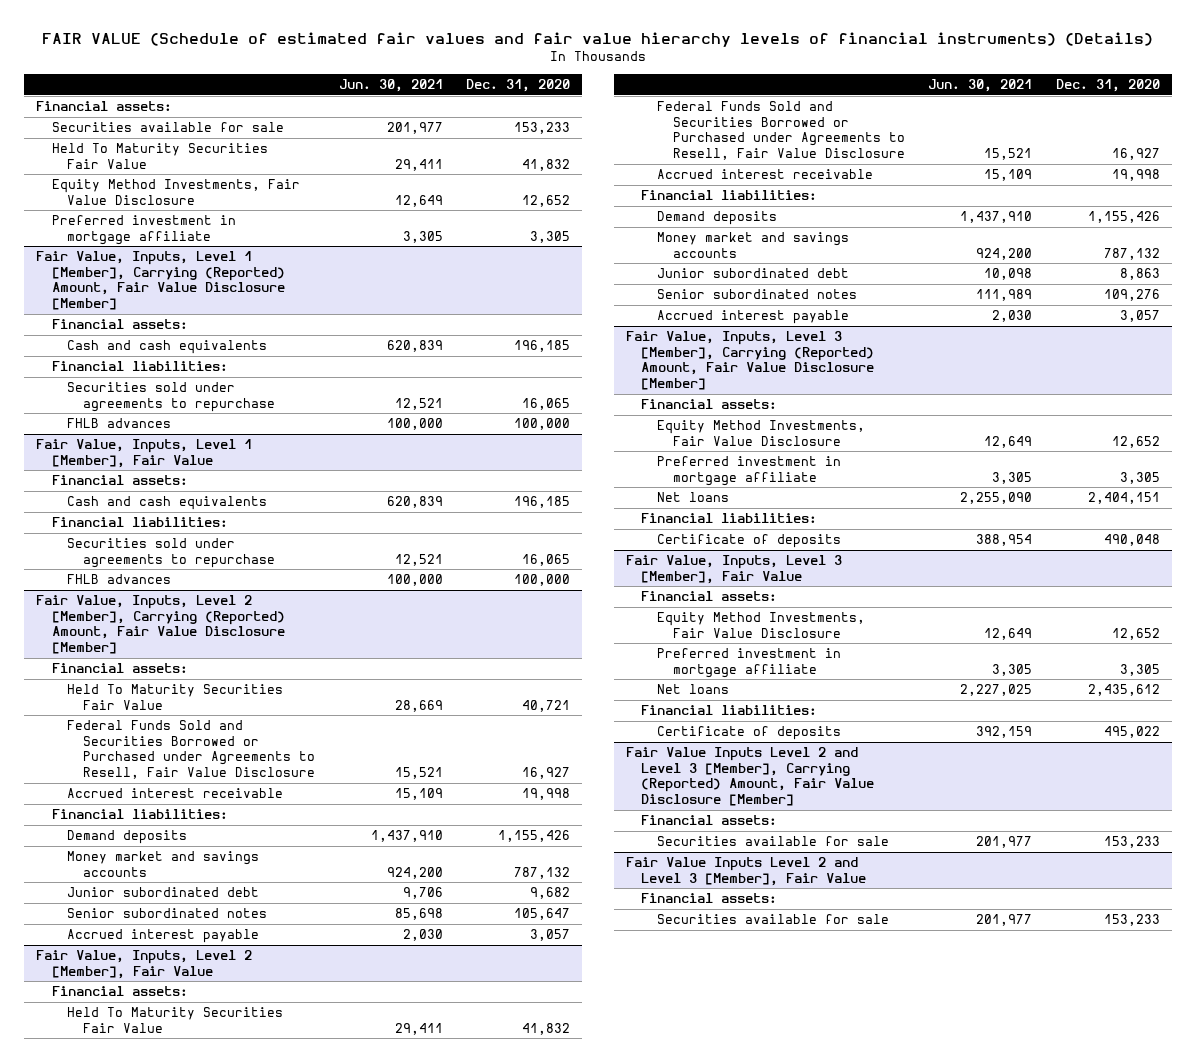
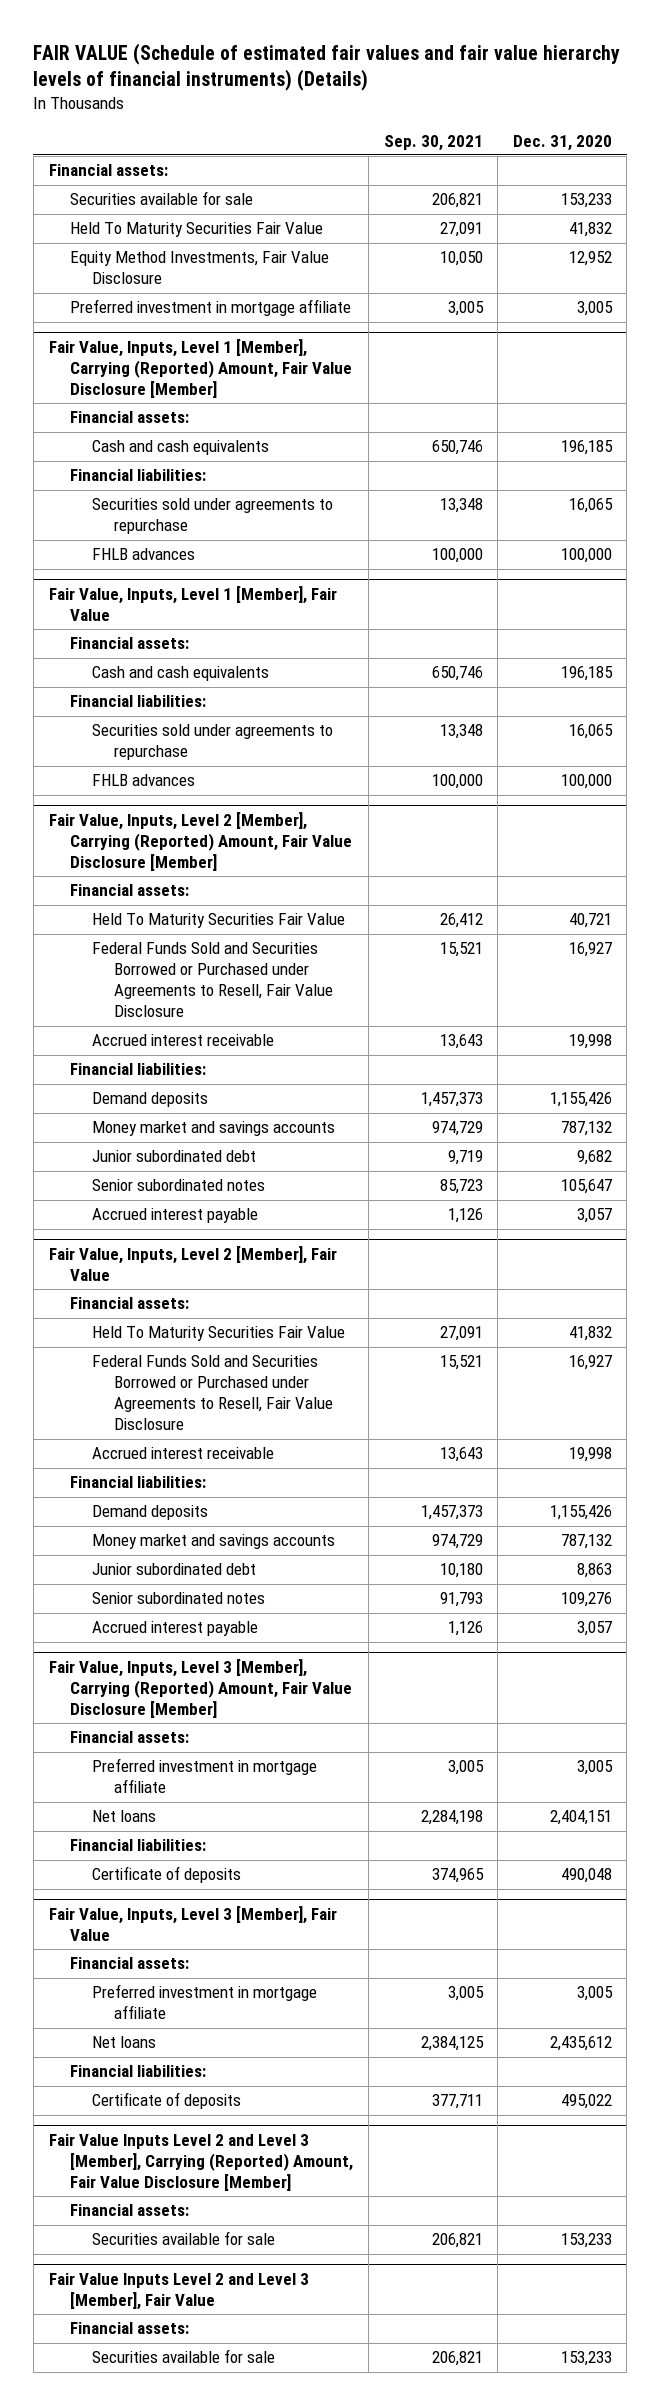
[338,79,443,93] Jun. 30, 2021 -> none
none -> [383,134,483,151] Sep. 30, 2021
[522,194,571,207] 12,652 -> [568,251,612,267] 12,952
[530,230,571,243] 3,305 -> [576,301,613,317] 3,005
[656,420,865,446] Equity Method Investments, Fair Value Disclosure -> none
[1119,471,1160,484] 3,305 -> [576,1760,613,1776] 3,005
[656,612,865,638] Equity Method Investments, Fair Value Disclosure -> none
[1119,663,1160,676] 3,305 -> [576,1986,613,2002] 3,005

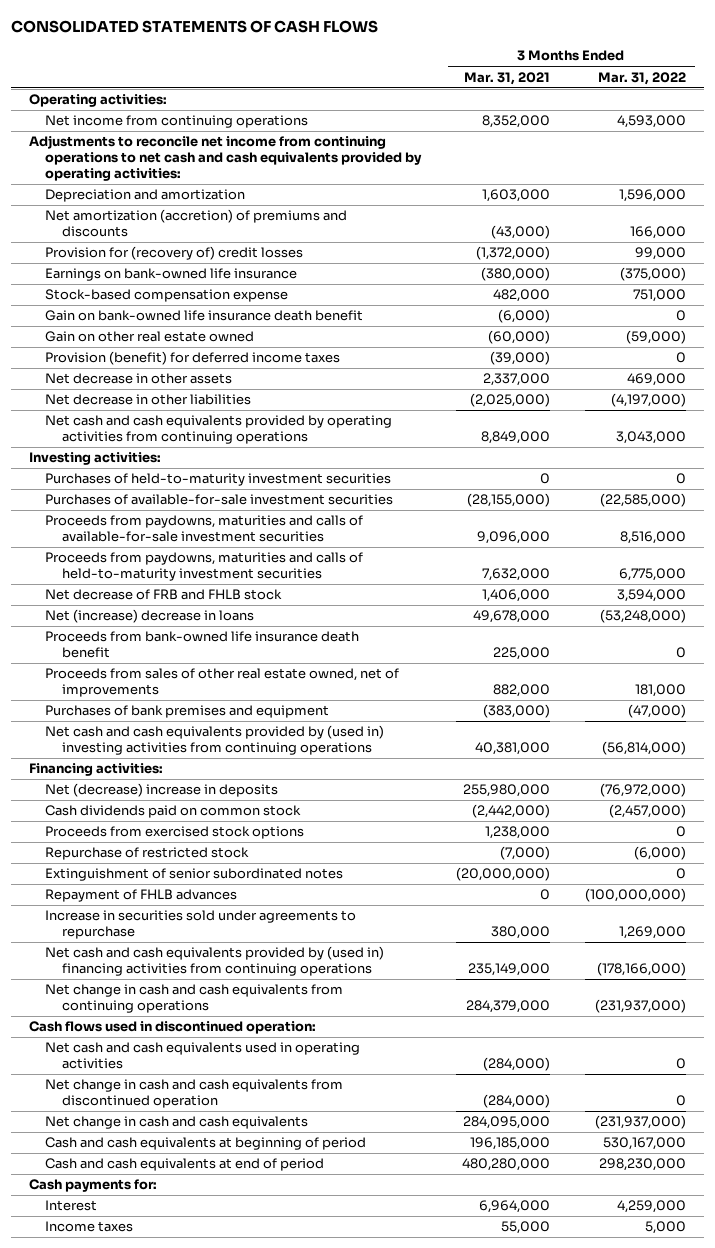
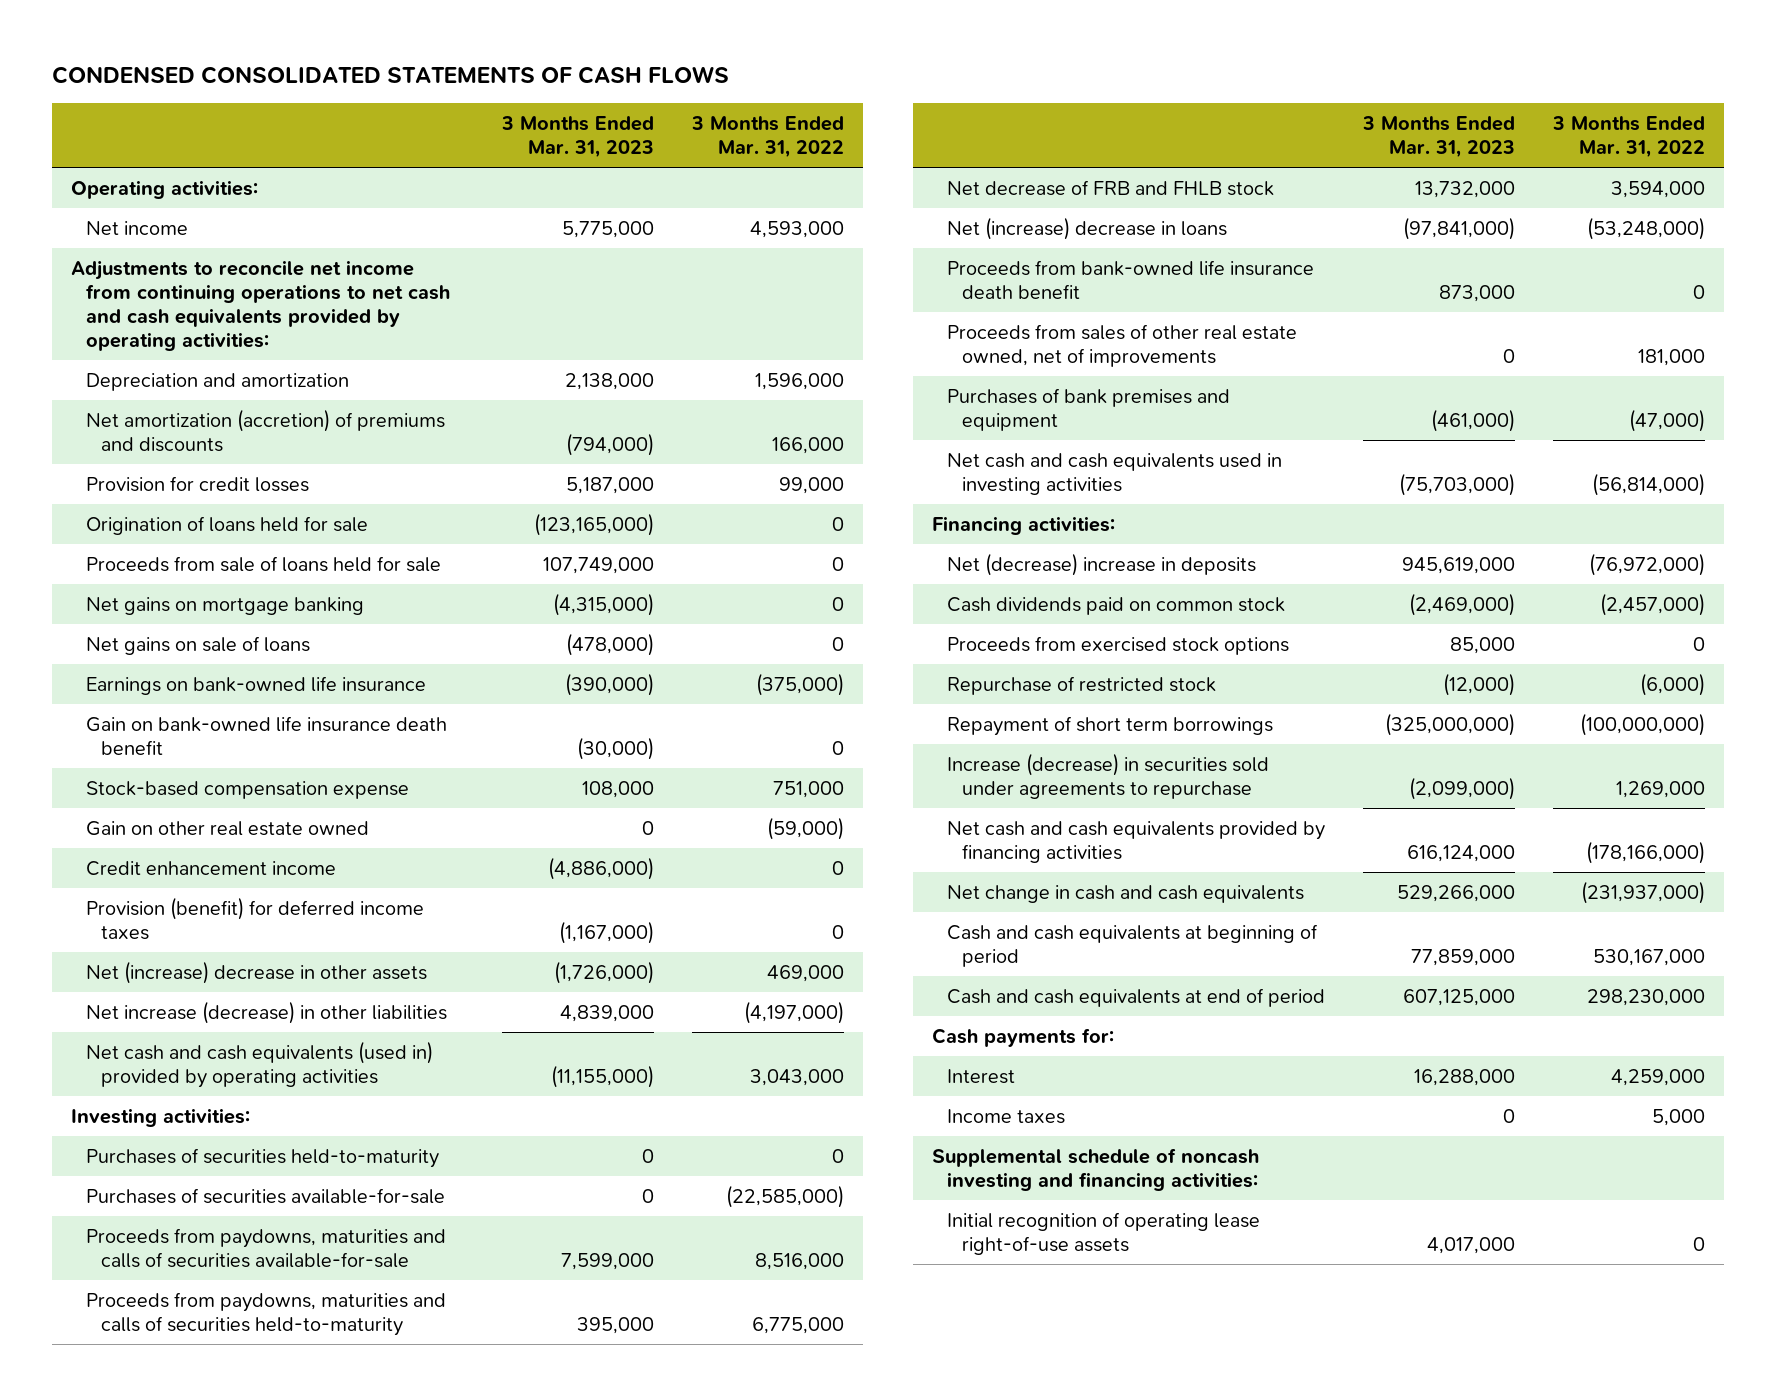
[11,19,379,33] CONSOLIDATED STATEMENTS OF CASH FLOWS -> [52,66,730,85] CONDENSED CONSOLIDATED STATEMENTS OF CASH FLOWS
[464,71,551,85] Mar. 31, 2021 -> none
none -> [501,115,655,158] 3 Months Ended Mar. 31, 2023
[45,115,309,129] Net income from continuing operations -> [85,220,188,235] Net income
[45,246,304,261] Provision for (recovery of) credit losses -> [85,475,309,492] Provision for credit losses
none -> [85,515,368,535] Origination of loans held for sale
none -> [85,555,441,572] Proceeds from sale of loans held for sale
none -> [85,596,364,615] Net gains on mortgage banking
none -> [85,635,310,655] Net gains on sale of loans
[45,289,289,303] Stock-based compensation expense -> [85,780,409,799] Stock-based compensation expense
none -> [85,860,336,876] Credit enhancement income
[45,373,233,385] Net decrease in other assets -> [85,960,427,984] Net (increase) decrease in other assets
[45,394,252,406] Net decrease in other liabilities -> [85,1000,447,1024] Net increase (decrease) in other liabilities
[45,415,393,445] Net cash and cash equivalents provided by operating activities from continuing operations -> [85,1040,433,1088] Net cash and cash equivalents (used in) provided by operating activities
[45,473,392,487] Purchases of held-to-maturity investment securities -> [85,1147,439,1168] Purchases of securities held-to-maturity
[45,494,394,506] Purchases of available-for-sale investment securities -> [85,1187,445,1204] Purchases of securities available-for-sale
[45,515,364,543] Proceeds from paydowns, maturities and calls of available-for-sale investment securities -> [85,1227,446,1268] Proceeds from paydowns, maturities and calls of securities available-for-sale
[45,552,364,582] Proceeds from paydowns, maturities and calls of held-to-maturity investment securities -> [85,1291,446,1336] Proceeds from paydowns, maturities and calls of securities held-to-maturity
[45,725,385,756] Net cash and cash equivalents provided by (used in) investing activities from continuing operations -> [946,452,1282,495] Net cash and cash equivalents used in investing activities
[45,868,344,882] Extinguishment of senior subordinated notes -> none
[45,889,238,903] Repayment of FHLB advances -> none
[45,984,344,1014] Net change in cash and cash equivalents from continuing operations -> none
[28,1021,316,1035] Cash flows used in discontinued operation: -> none
[45,1042,361,1070] Net cash and cash equivalents used in operating activities -> none
[45,1079,344,1109] Net change in cash and cash equivalents from discontinued operation -> none
none -> [946,715,1273,736] Repayment of short term borrowings
[45,910,357,940] Increase in securities sold under agreements to repurchase -> [946,752,1269,799] Increase (decrease) in securities sold under agreements to repurchase
[45,946,385,977] Net cash and cash equivalents provided by (used in) financing activities from continuing operations -> [946,820,1325,863] Net cash and cash equivalents provided by financing activities
none -> [932,1147,1260,1191] Supplemental schedule of noncash investing and financing activities:
none -> [946,1211,1260,1255] Initial recognition of operating lease right-of-use assets

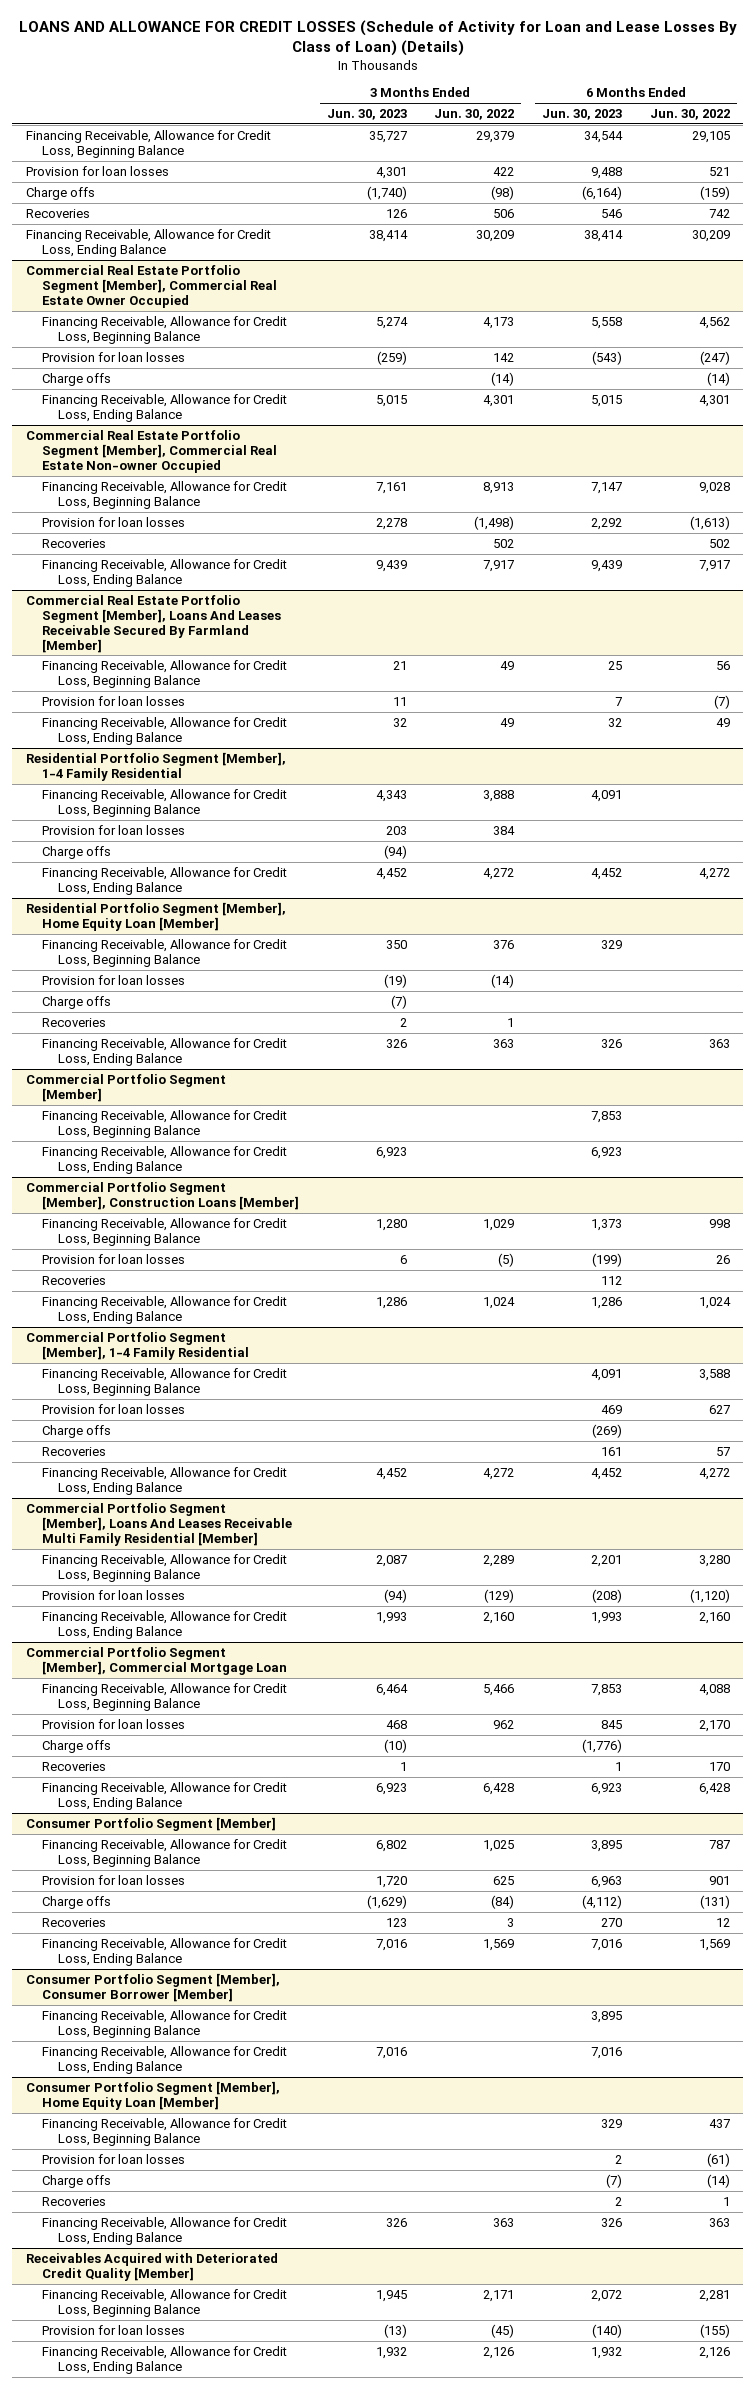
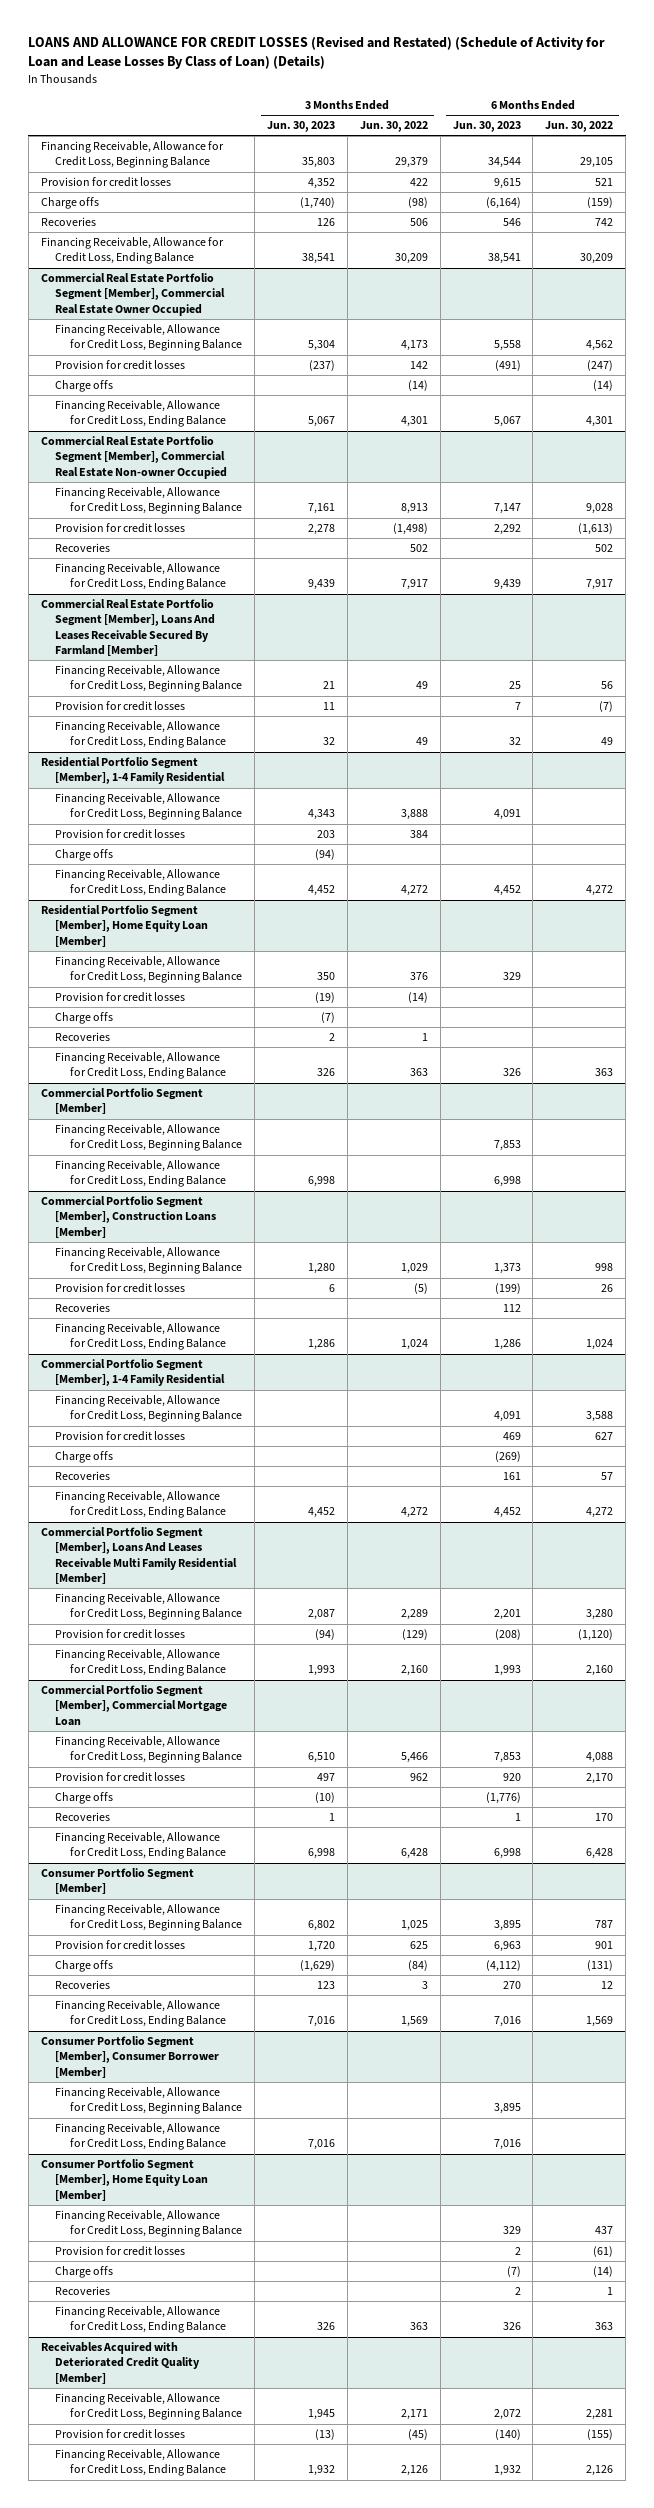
[18,20,737,57] LOANS AND ALLOWANCE FOR CREDIT LOSSES (Schedule of Activity for Loan and Lease Losses By Class of Loan) (Details) -> [28,36,606,70] LOANS AND ALLOWANCE FOR CREDIT LOSSES (Revised and Restated) (Schedule of Activity for Loan and Lease Losses By Class of Loan) (Details)
[368,130,407,143] 35,727 -> [302,157,336,169] 35,803
[26,165,170,176] Provision for loan losses -> [40,177,171,188] Provision for credit losses
[375,166,407,179] 4,301 -> [308,178,336,190] 4,352
[590,166,622,179] 9,488 -> [493,178,521,190] 9,615
[368,229,408,242] 38,414 -> [302,253,336,265] 38,541
[583,229,623,242] 38,414 -> [487,253,521,265] 38,541
[375,316,408,329] 5,274 -> [308,340,336,352] 5,304
[41,351,185,362] Provision for loan losses -> [55,360,186,371] Provision for credit losses
[376,350,407,365] (259) -> [309,360,336,372] (237)
[591,350,622,365] (543) -> [494,360,521,372] (491)
[375,394,407,407] 5,015 -> [308,416,336,428] 5,067
[590,394,622,407] 5,015 -> [493,416,521,428] 5,067
[41,516,185,527] Provision for loan losses -> [55,523,186,534] Provision for credit losses
[41,695,185,706] Provision for loan losses -> [55,701,186,712] Provision for credit losses
[41,824,185,835] Provision for loan losses -> [55,829,186,840] Provision for credit losses
[41,974,185,985] Provision for loan losses -> [55,992,186,1003] Provision for credit losses
[375,1146,407,1159] 6,923 -> [308,1176,336,1188] 6,998
[590,1146,622,1159] 6,923 -> [493,1176,521,1188] 6,998
[41,1253,185,1264] Provision for loan losses -> [55,1283,186,1294] Provision for credit losses
[41,1403,185,1414] Provision for loan losses -> [55,1431,186,1442] Provision for credit losses
[41,1589,185,1600] Provision for loan losses -> [55,1629,186,1640] Provision for credit losses
[375,1683,408,1696] 6,464 -> [308,1752,336,1764] 6,510
[41,1718,185,1729] Provision for loan losses -> [55,1772,186,1783] Provision for credit losses
[385,1719,407,1729] 468 -> [317,1773,336,1782] 497
[600,1719,622,1729] 845 -> [502,1773,521,1782] 920
[375,1782,407,1795] 6,923 -> [308,1848,336,1860] 6,998
[590,1782,622,1795] 6,923 -> [493,1848,521,1860] 6,998
[41,1874,185,1885] Provision for loan losses -> [55,1940,186,1951] Provision for credit losses
[41,2153,185,2164] Provision for loan losses -> [55,2246,186,2257] Provision for credit losses
[41,2324,185,2335] Provision for loan losses -> [55,2429,186,2440] Provision for credit losses

